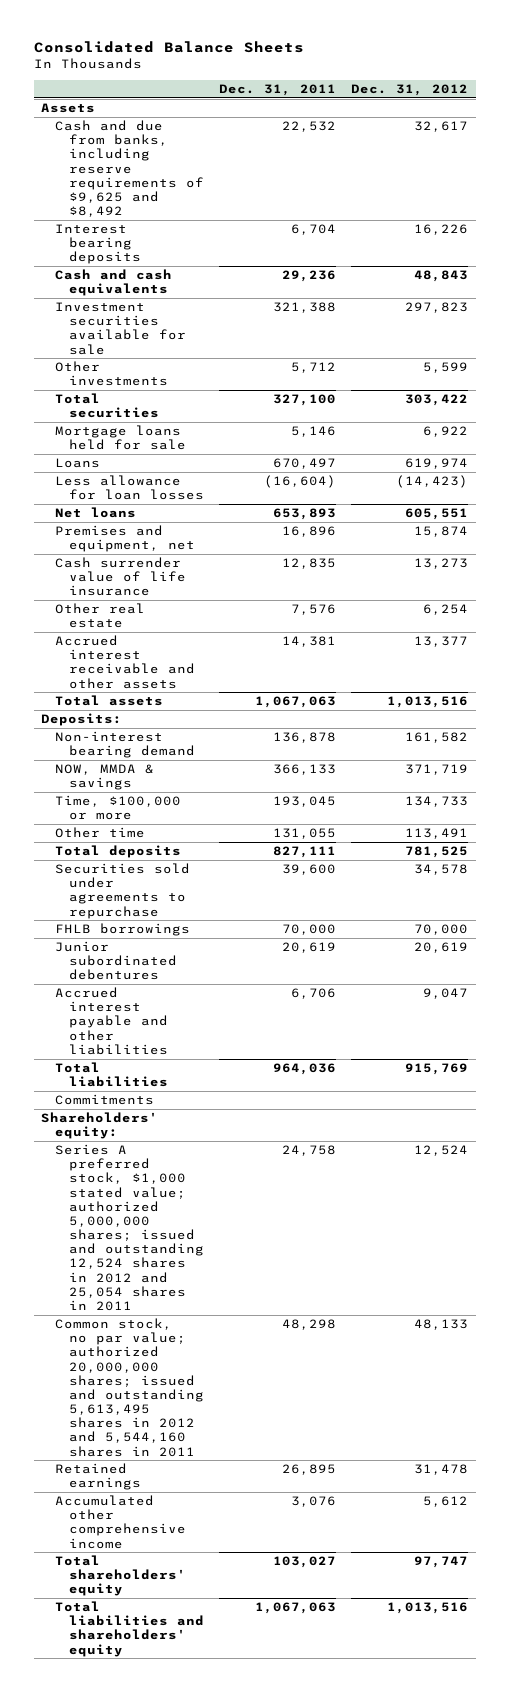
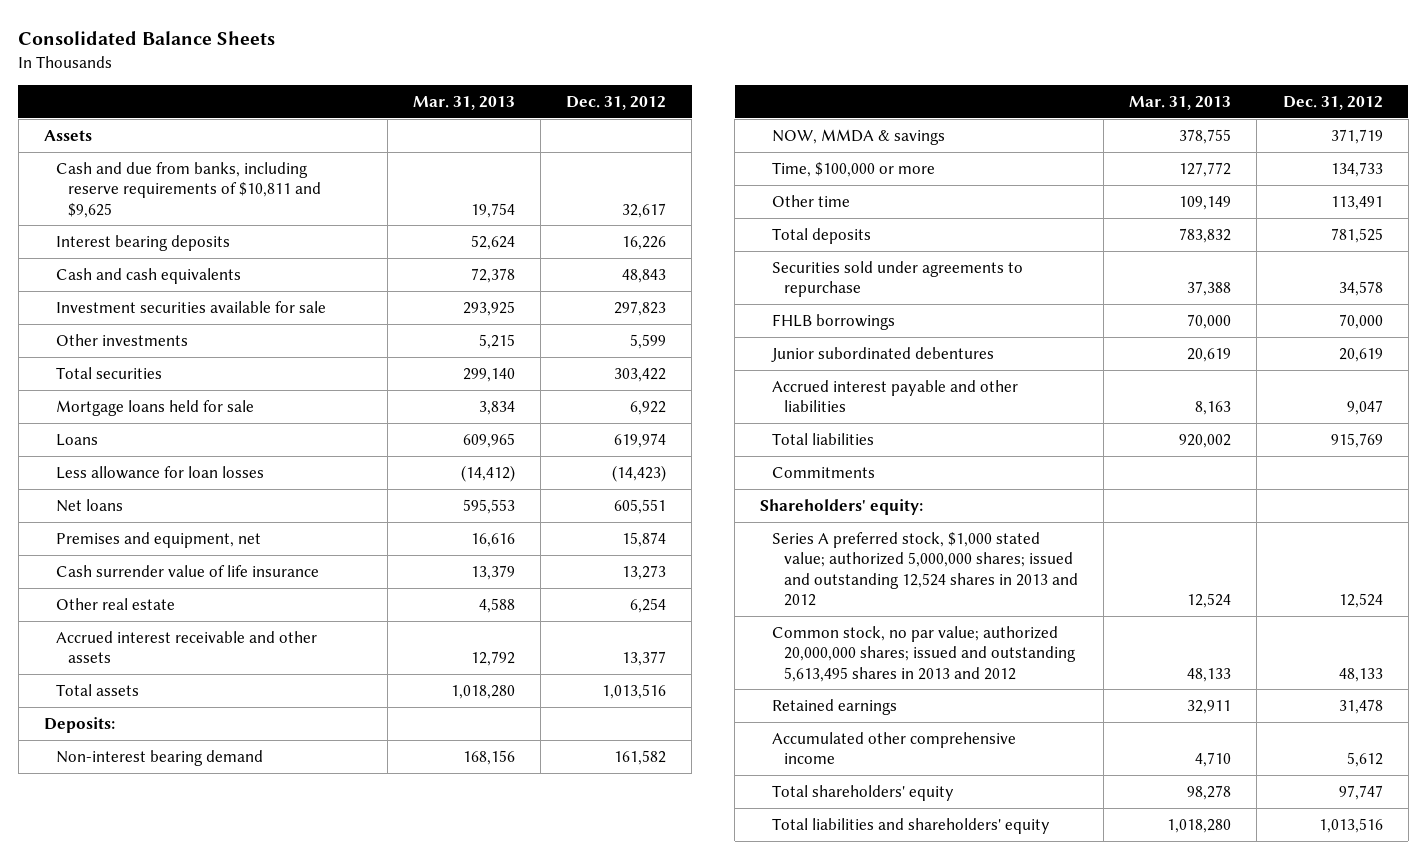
[219,84,337,97] Dec. 31, 2011 -> none
none -> [413,96,516,111] Mar. 31, 2013
[55,120,205,218] Cash and due from banks, including reserve requirements of $9,625 and $8,492 -> [55,162,322,218] Cash and due from banks, including reserve requirements of $10,811 and $9,625
[55,1144,205,1311] Series A preferred stock, $1,000 stated value; authorized 5,000,000 shares; issued and outstanding 12,524 shares in 2012 and 25,054 shares in 2011 -> [772,532,1079,606] Series A preferred stock, $1,000 stated value; authorized 5,000,000 shares; issued and outstanding 12,524 shares in 2013 and 2012
[55,1318,205,1457] Common stock, no par value; authorized 20,000,000 shares; issued and outstanding 5,613,495 shares in 2012 and 5,544,160 shares in 2011 -> [772,626,1077,682] Common stock, no par value; authorized 20,000,000 shares; issued and outstanding 5,613,495 shares in 2013 and 2012

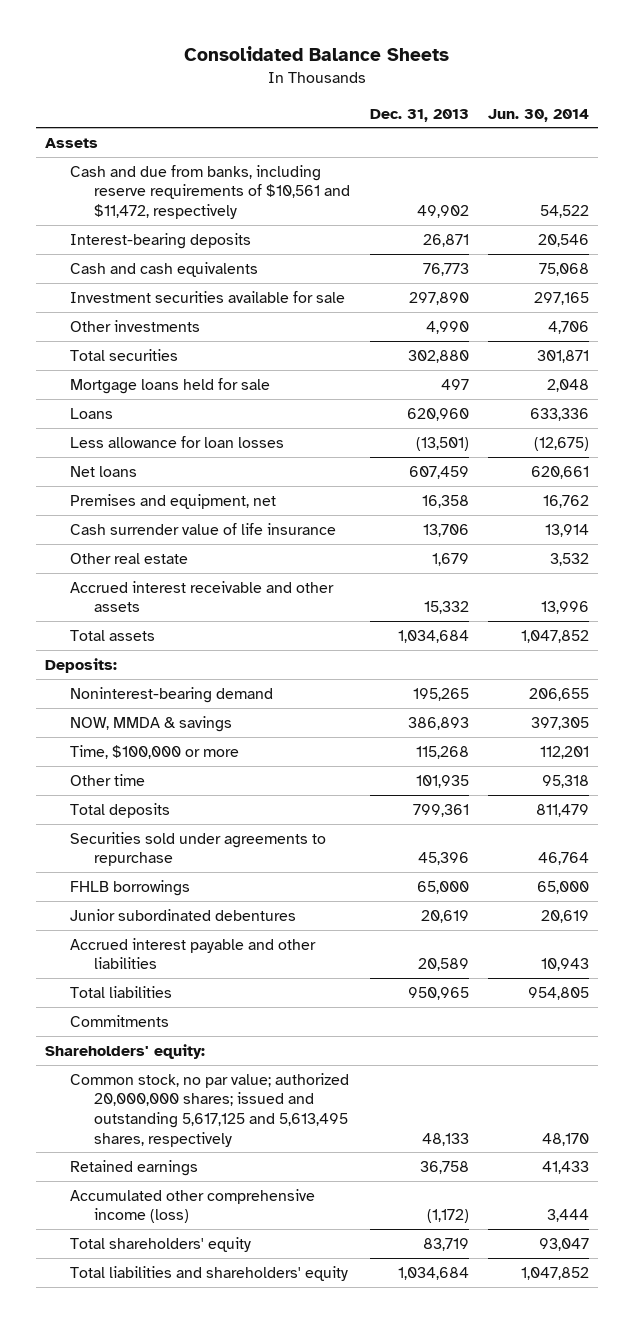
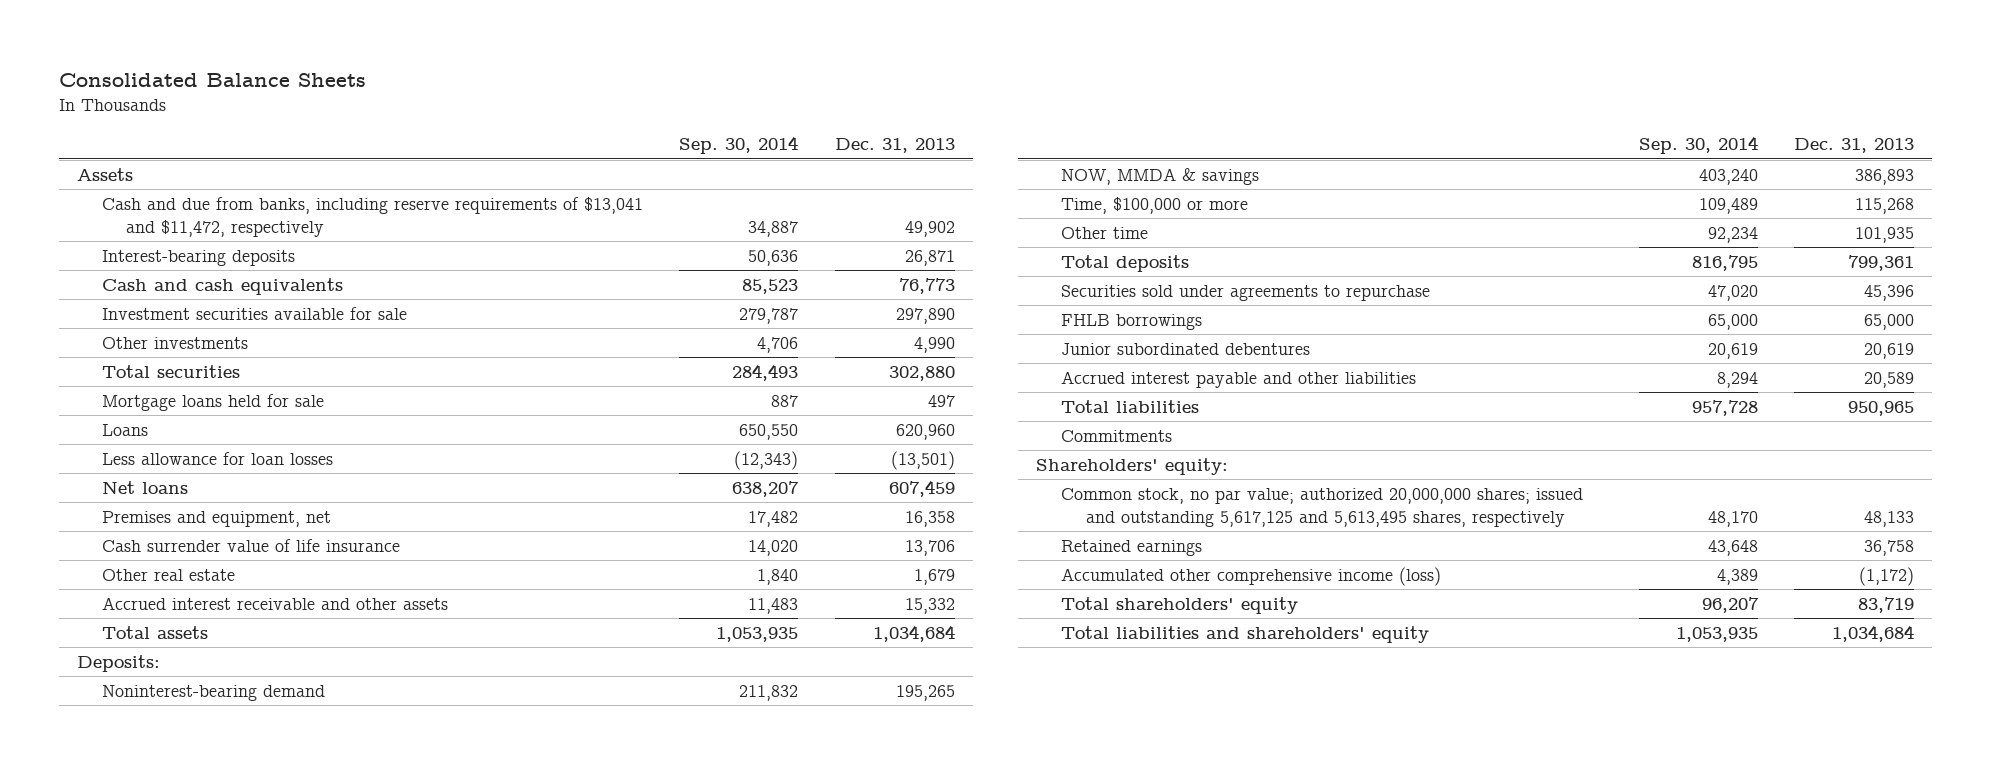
[487,108,589,122] Jun. 30, 2014 -> none
none -> [679,136,799,155] Sep. 30, 2014
[69,164,351,219] Cash and due from banks, including reserve requirements of $10,561 and $11,472, respectively -> [101,196,643,237] Cash and due from banks, including reserve requirements of $13,041 and $11,472, respectively

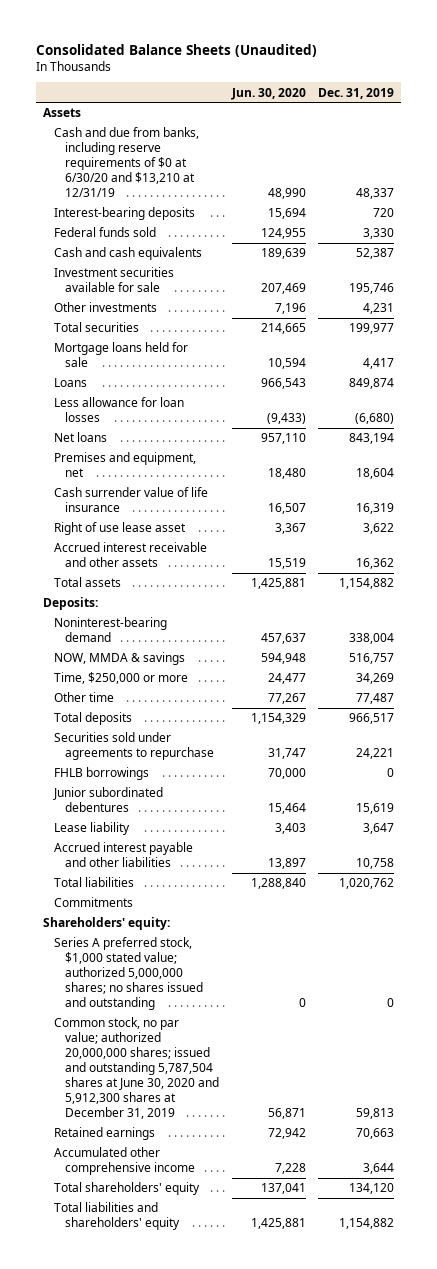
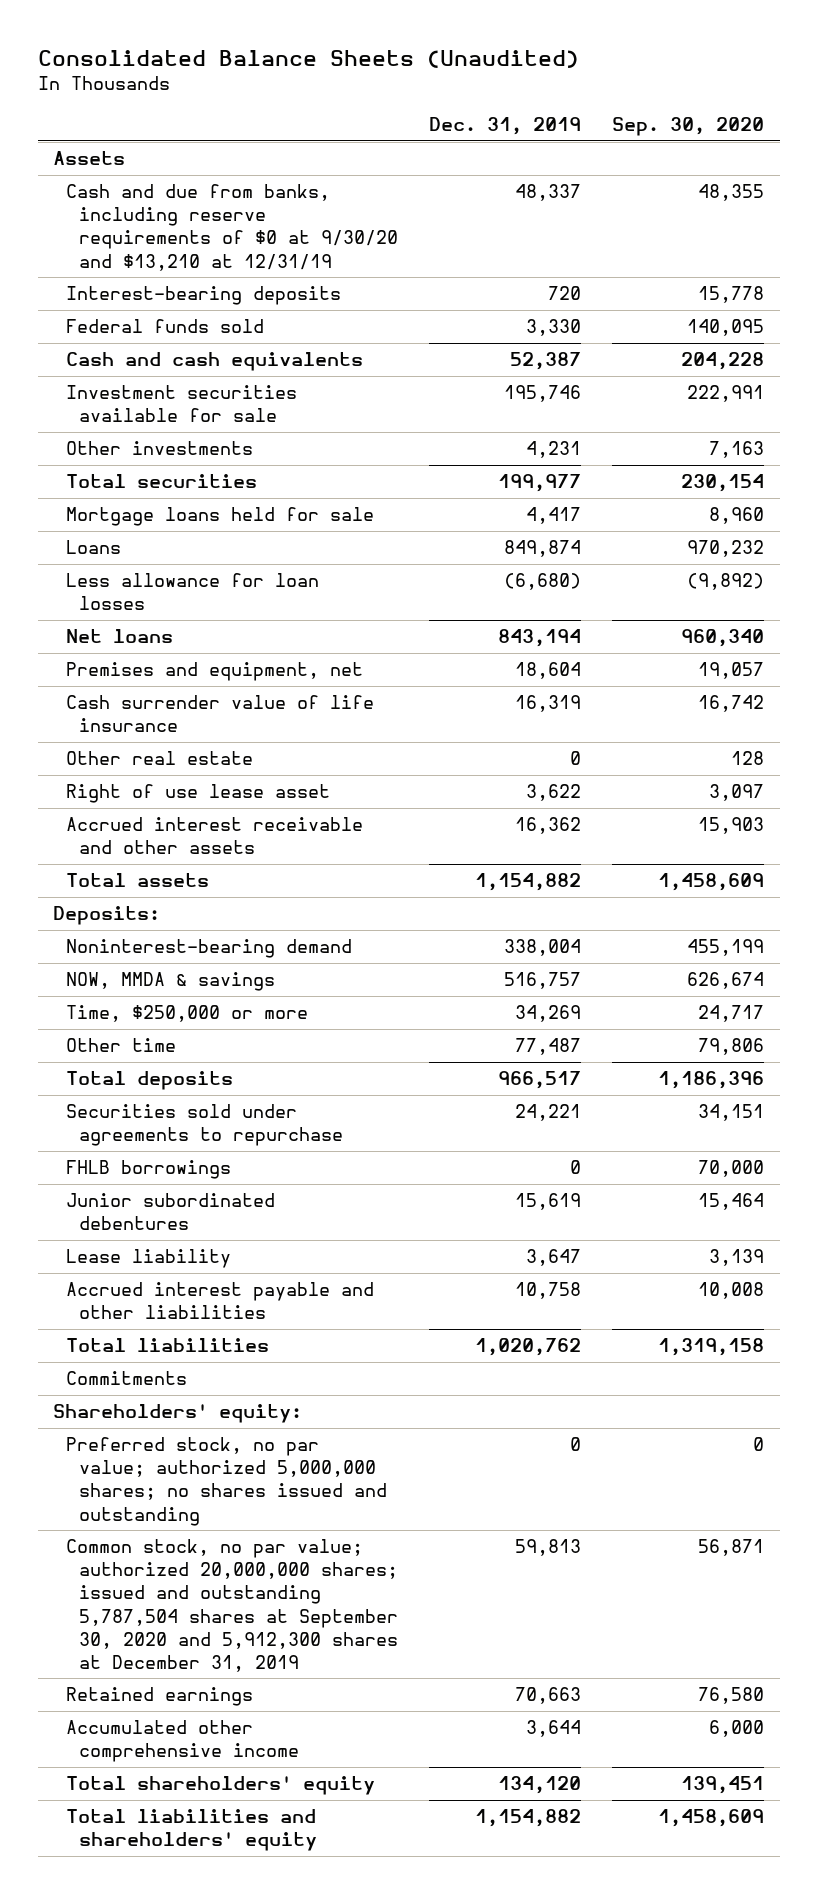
[230,87,306,100] Jun. 30, 2020 -> none
none -> [612,116,765,136] Sep. 30, 2020
[53,127,199,198] Cash and due from banks, including reserve requirements of $0 at 6/30/20 and $13,210 at 12/31/19 -> [66,184,399,271] Cash and due from banks, including reserve requirements of $0 at 9/30/20 and $13,210 at 12/31/19
none -> [66,751,254,766] Other real estate
[53,937,203,1011] Series A preferred stock, $1,000 stated value; authorized 5,000,000 shares; no shares issued and outstanding -> [66,1437,388,1526] Preferred stock, no par value; authorized 5,000,000 shares; no shares issued and outstanding
[53,1017,219,1120] Common stock, no par value; authorized 20,000,000 shares; issued and outstanding 5,787,504 shares at June 30, 2020 and 5,912,300 shares at December 31, 2019 -> [66,1539,399,1672] Common stock, no par value; authorized 20,000,000 shares; issued and outstanding 5,787,504 shares at September 30, 2020 and 5,912,300 shares at December 31, 2019

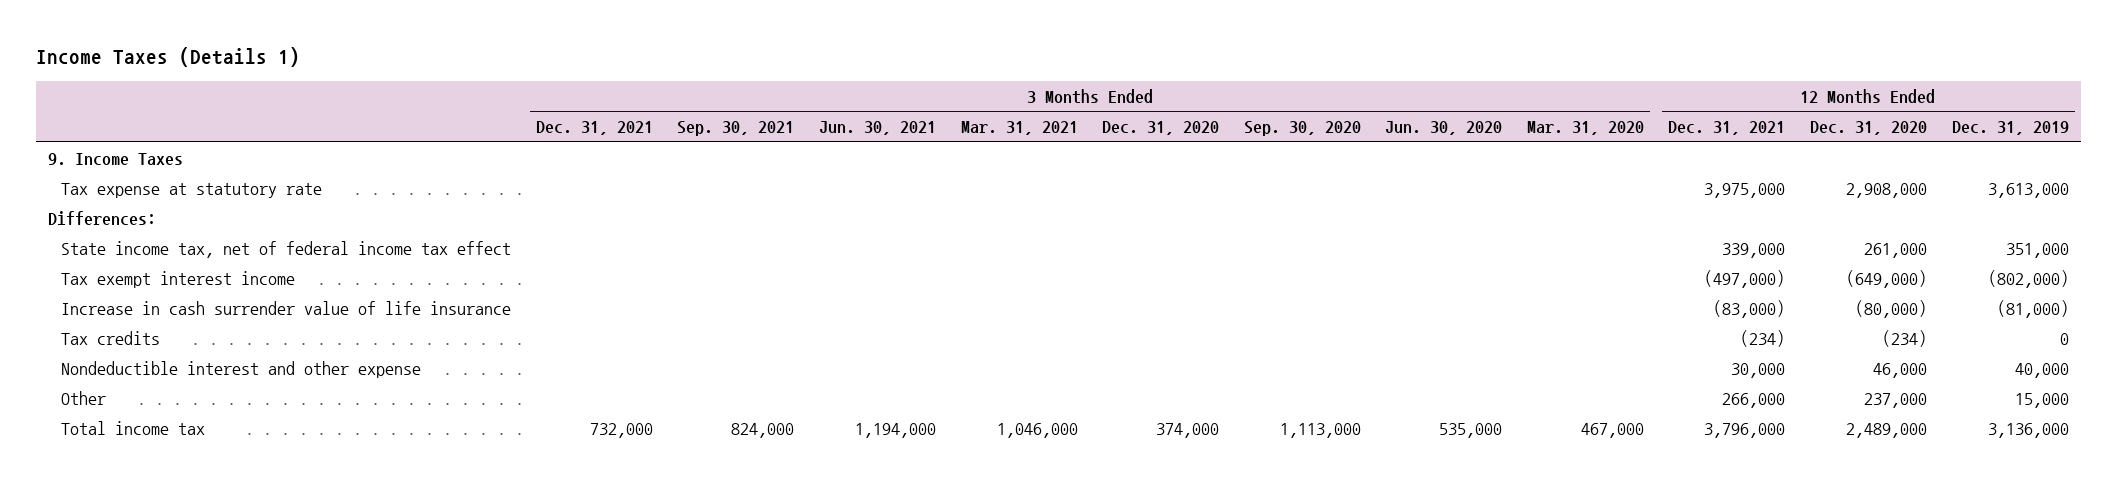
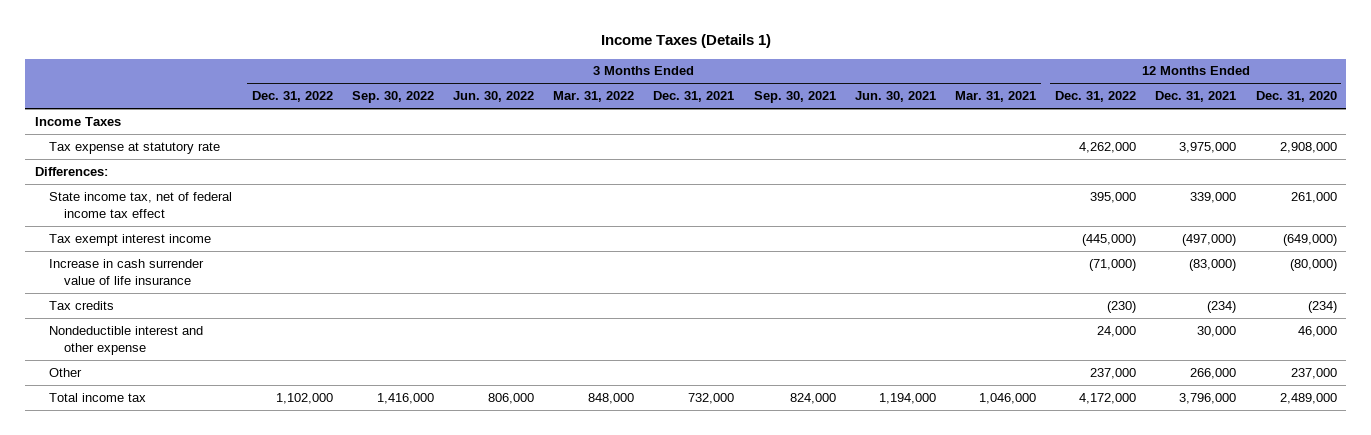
[1102,121,1220,136] Dec. 31, 2020 -> none
[1243,121,1361,137] Sep. 30, 2020 -> none
[1385,121,1503,136] Jun. 30, 2020 -> none
[1526,121,1644,136] Mar. 31, 2020 -> none
[1951,121,2069,136] Dec. 31, 2019 -> none
none -> [251,91,333,103] Dec. 31, 2022
none -> [351,91,434,104] Sep. 30, 2022
none -> [453,91,535,103] Jun. 30, 2022
none -> [553,91,635,103] Mar. 31, 2022
none -> [1055,91,1137,103] Dec. 31, 2022
[47,152,183,166] 9. Income Taxes -> [34,116,121,126] Income Taxes

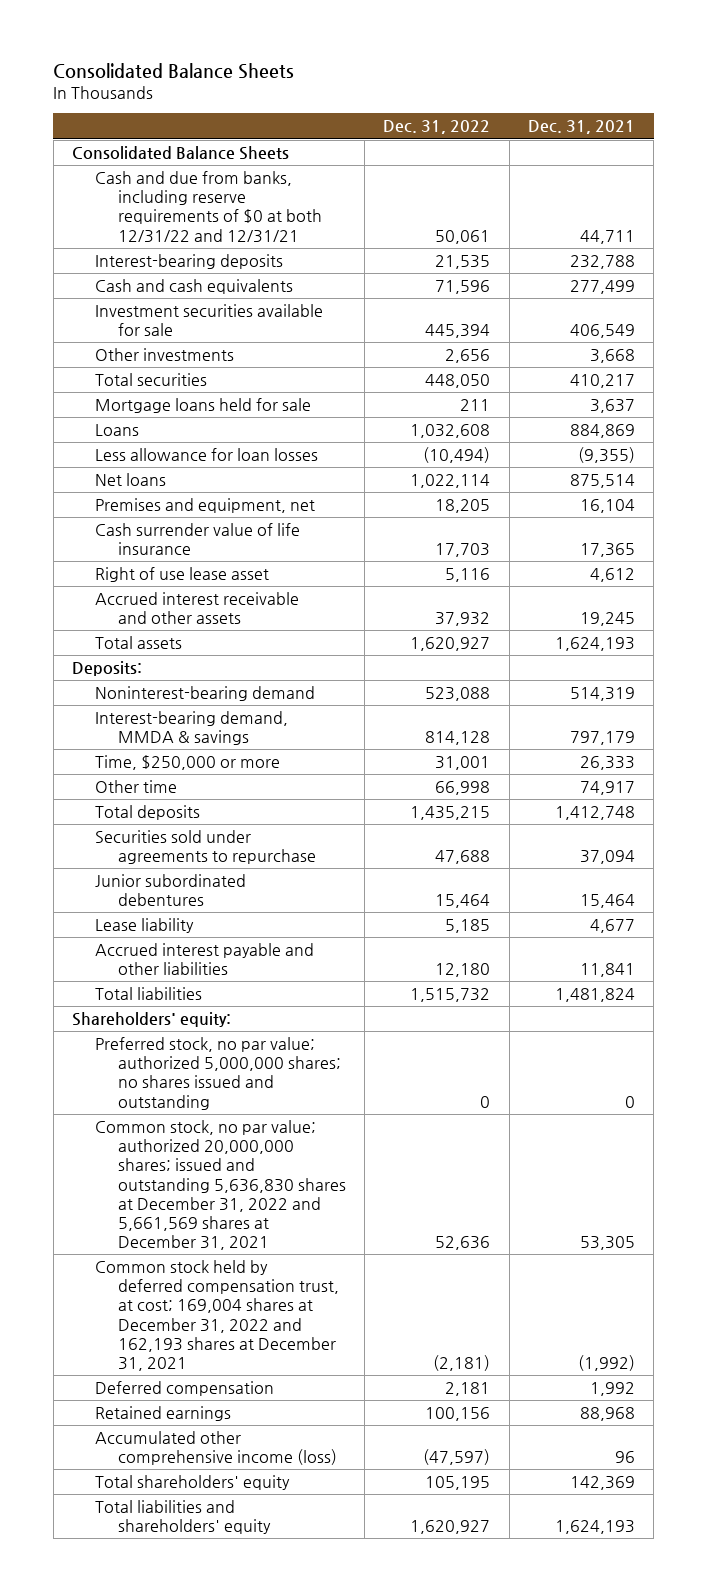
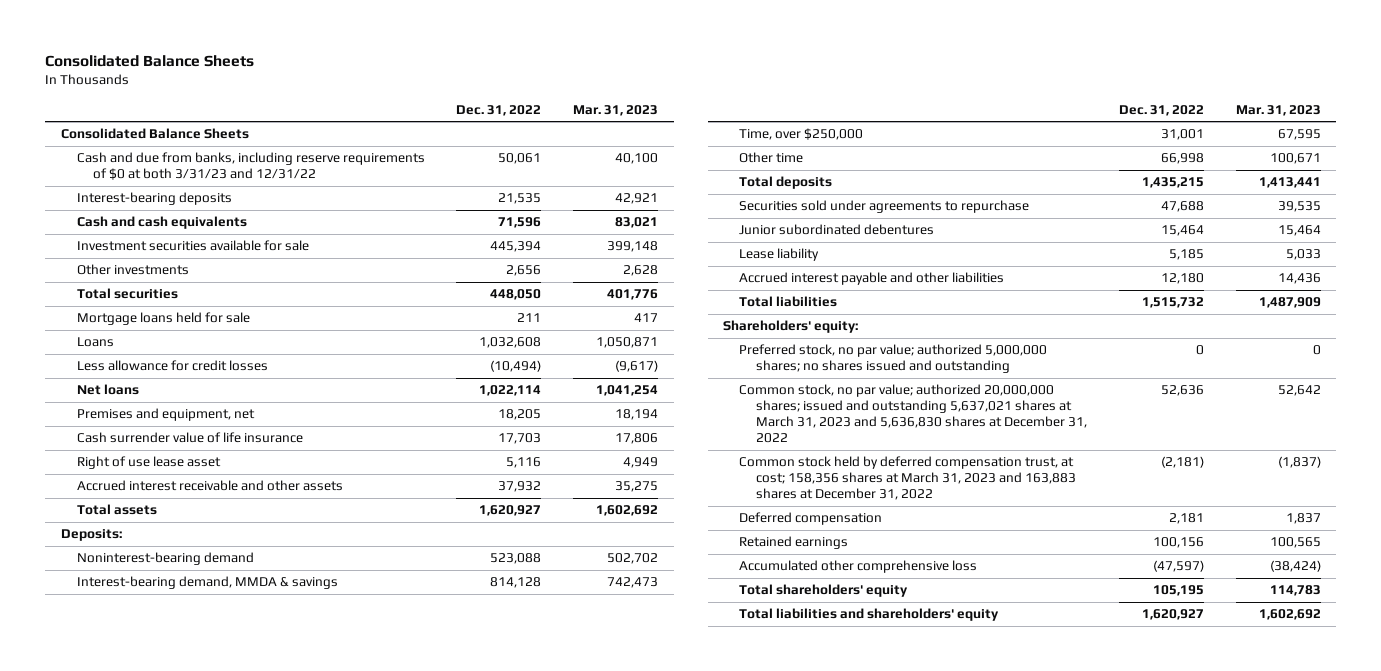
[527,120,635,135] Dec. 31, 2021 -> none
none -> [573,104,659,116] Mar. 31, 2023
[94,170,322,243] Cash and due from banks, including reserve requirements of $0 at both 12/31/22 and 12/31/21 -> [76,152,425,181] Cash and due from banks, including reserve requirements of $0 at both 3/31/23 and 12/31/22
[94,447,318,461] Less allowance for loan losses -> [76,360,268,372] Less allowance for credit losses
[94,754,280,770] Time, $250,000 or more -> [739,128,864,141] Time, over $250,000
[94,1119,346,1251] Common stock, no par value; authorized 20,000,000 shares; issued and outstanding 5,636,830 shares at December 31, 2022 and 5,661,569 shares at December 31, 2021 -> [739,384,1087,444] Common stock, no par value; authorized 20,000,000 shares; issued and outstanding 5,637,021 shares at March 31, 2023 and 5,636,830 shares at December 31, 2022
[94,1259,339,1372] Common stock held by deferred compensation trust, at cost; 169,004 shares at December 31, 2022 and 162,193 shares at December 31, 2021 -> [739,456,1076,501] Common stock held by deferred compensation trust, at cost; 158,356 shares at March 31, 2023 and 163,883 shares at December 31, 2022
[94,1430,337,1466] Accumulated other comprehensive income (loss) -> [739,560,978,574] Accumulated other comprehensive loss

